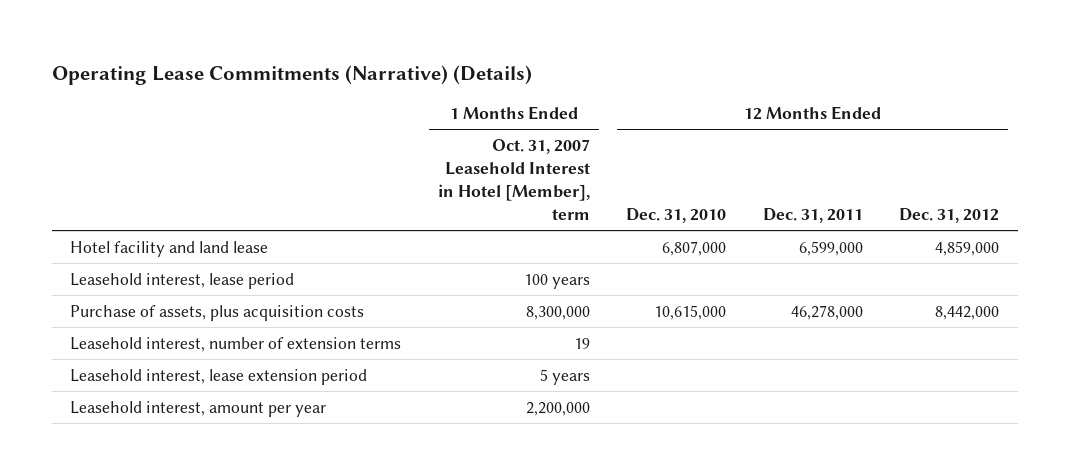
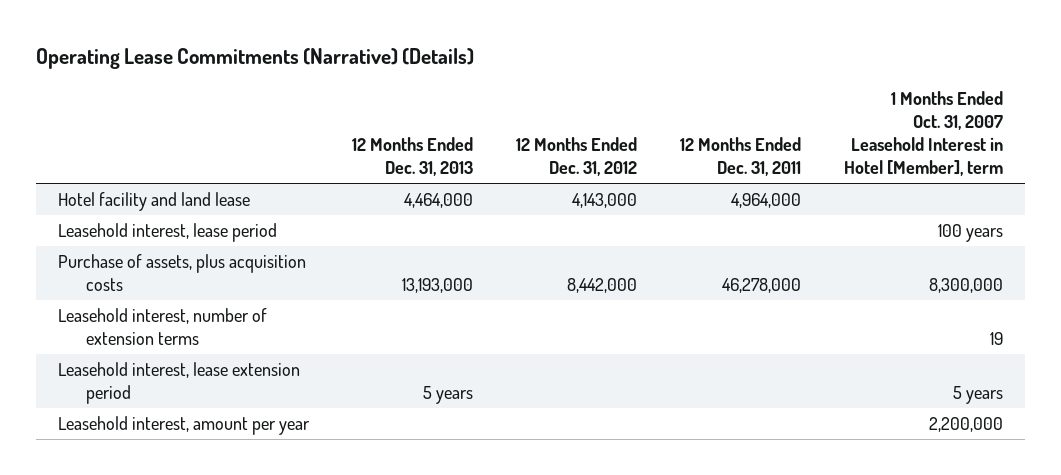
[626,208,727,224] Dec. 31, 2010 -> none
none -> [352,137,474,177] 12 Months Ended Dec. 31, 2013
[798,240,863,256] 6,599,000 -> [731,193,802,209] 4,964,000
[935,240,1000,256] 4,859,000 -> [572,193,638,209] 4,143,000

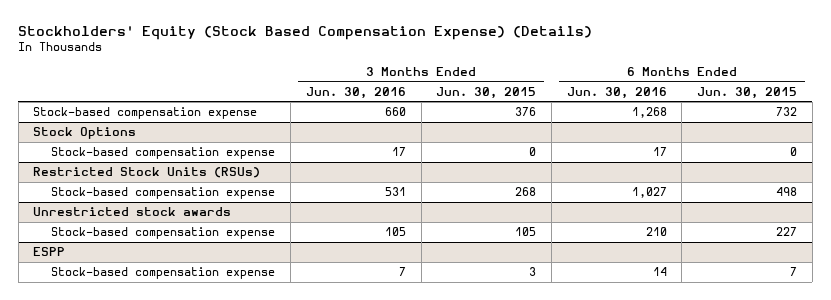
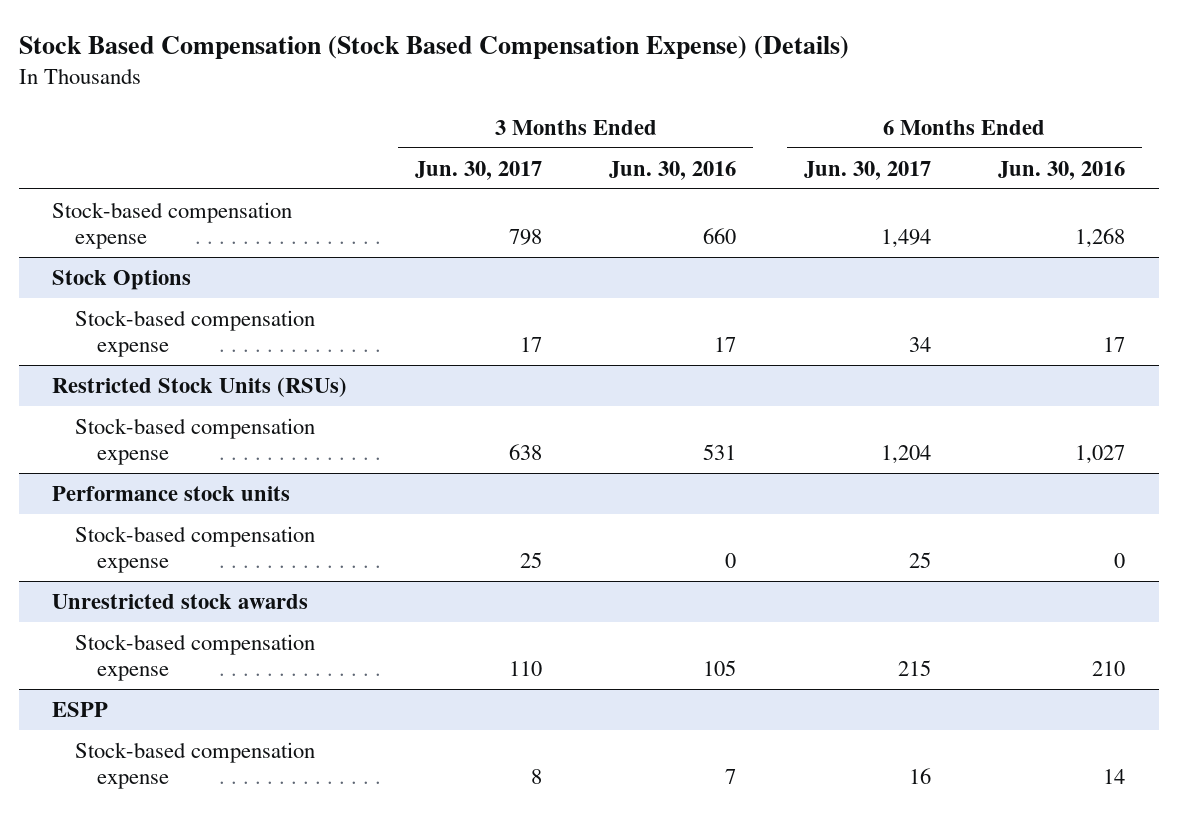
[18,25,593,40] Stockholders' Equity (Stock Based Compensation Expense) (Details) -> [18,35,849,59] Stock Based Compensation (Stock Based Compensation Expense) (Details)
[436,86,537,99] Jun. 30, 2015 -> none
[697,86,798,99] Jun. 30, 2015 -> none
none -> [414,160,542,180] Jun. 30, 2017
none -> [803,160,931,180] Jun. 30, 2017
none -> [52,486,291,502] Performance stock units
none -> [74,526,315,574] Stock-based compensation expense

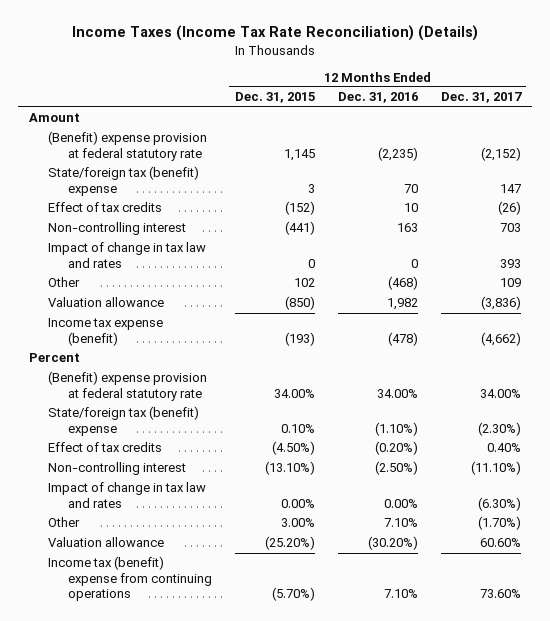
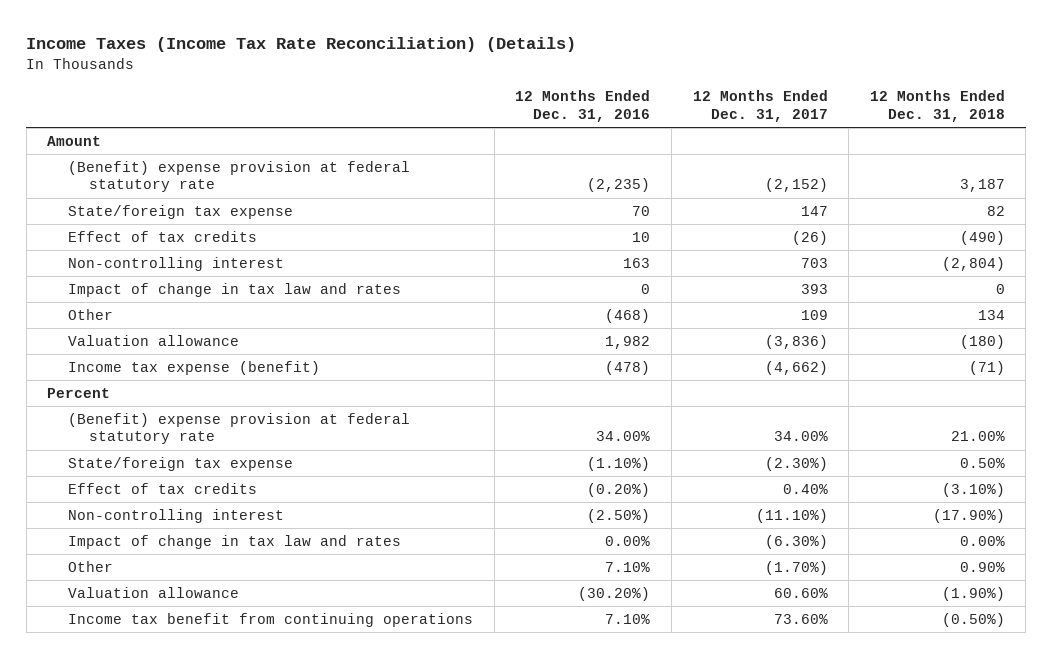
[234,92,315,104] Dec. 31, 2015 -> none
none -> [869,90,1005,122] 12 Months Ended Dec. 31, 2018
[48,166,200,196] State/foreign tax (benefit) expense -> [68,204,294,219] State/foreign tax expense
[48,406,200,436] State/foreign tax (benefit) expense -> [68,456,294,471] State/foreign tax expense
[48,556,212,601] Income tax (benefit) expense from continuing operations -> [68,612,474,627] Income tax benefit from continuing operations

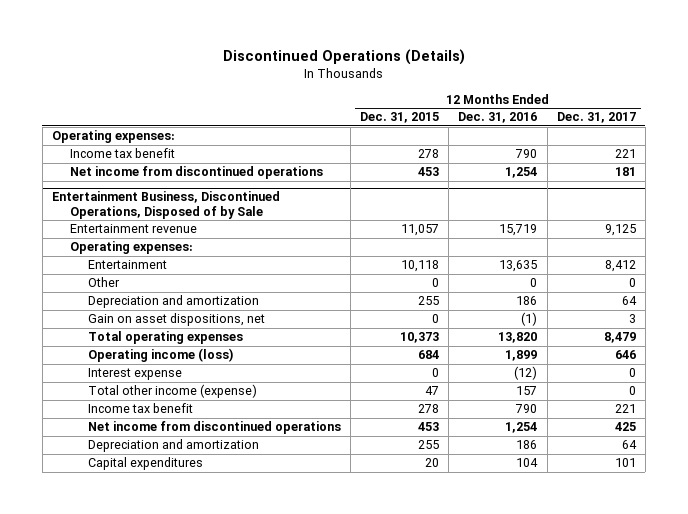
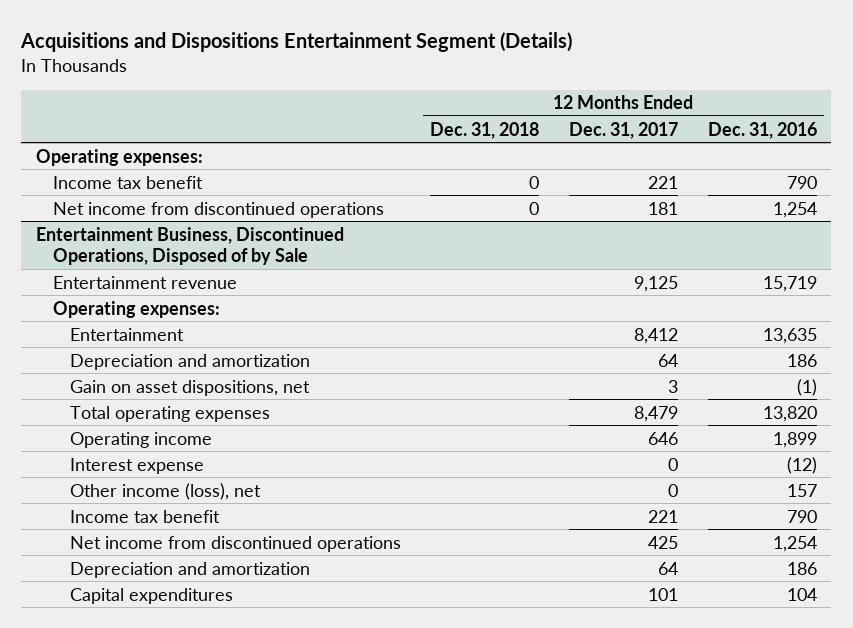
[222,49,465,66] Discontinued Operations (Details) -> [20,32,573,53] Acquisitions and Dispositions Entertainment Segment (Details)
[360,112,440,124] Dec. 31, 2015 -> none
none -> [430,121,540,139] Dec. 31, 2018
[87,277,120,288] Other -> none
[87,348,234,363] Operating income (loss) -> [69,431,212,448] Operating income
[87,384,257,399] Total other income (expense) -> [69,482,261,500] Other income (loss), net

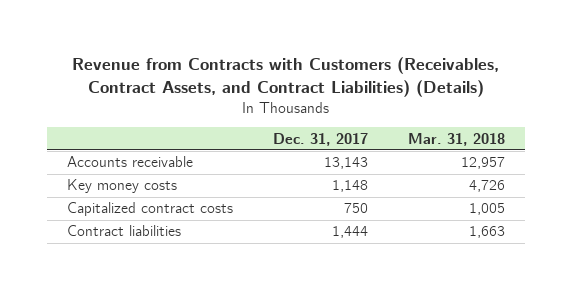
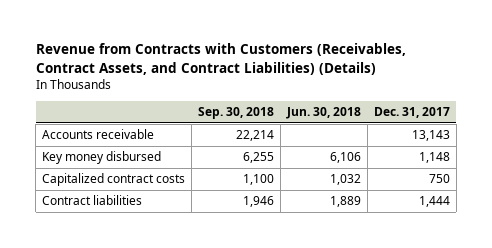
[407,132,505,146] Mar. 31, 2018 -> none
none -> [197,106,274,119] Sep. 30, 2018
none -> [285,106,361,119] Jun. 30, 2018
[67,179,178,194] Key money costs -> [42,151,162,165] Key money disbursed

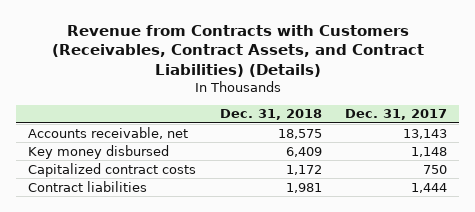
[197,106,274,119] Sep. 30, 2018 -> none
[285,106,361,119] Jun. 30, 2018 -> none
none -> [219,109,322,121] Dec. 31, 2018
[42,129,155,140] Accounts receivable -> [27,126,188,139] Accounts receivable, net

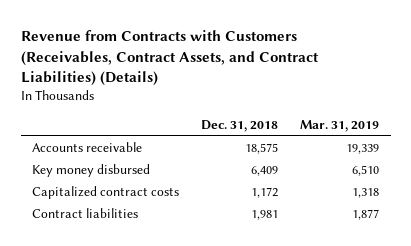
[345,109,448,121] Dec. 31, 2017 -> none
none -> [300,119,380,132] Mar. 31, 2019
[27,126,188,139] Accounts receivable, net -> [31,142,142,153] Accounts receivable

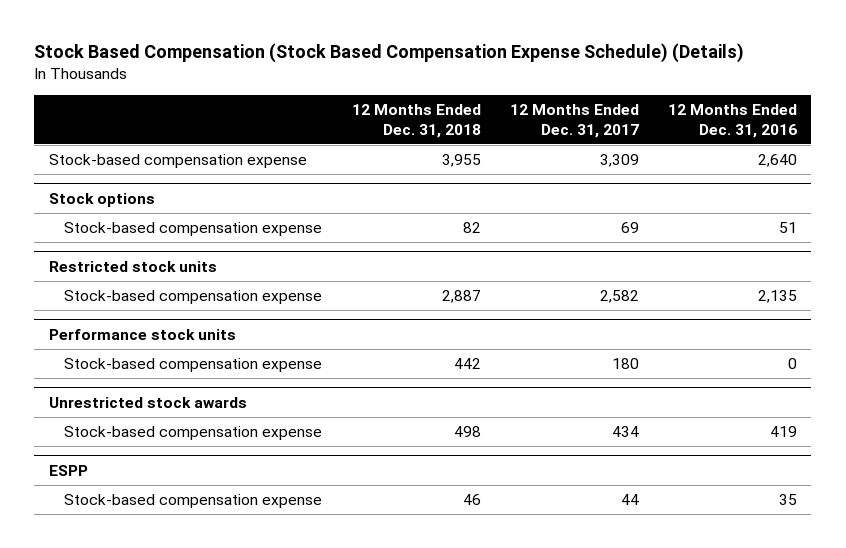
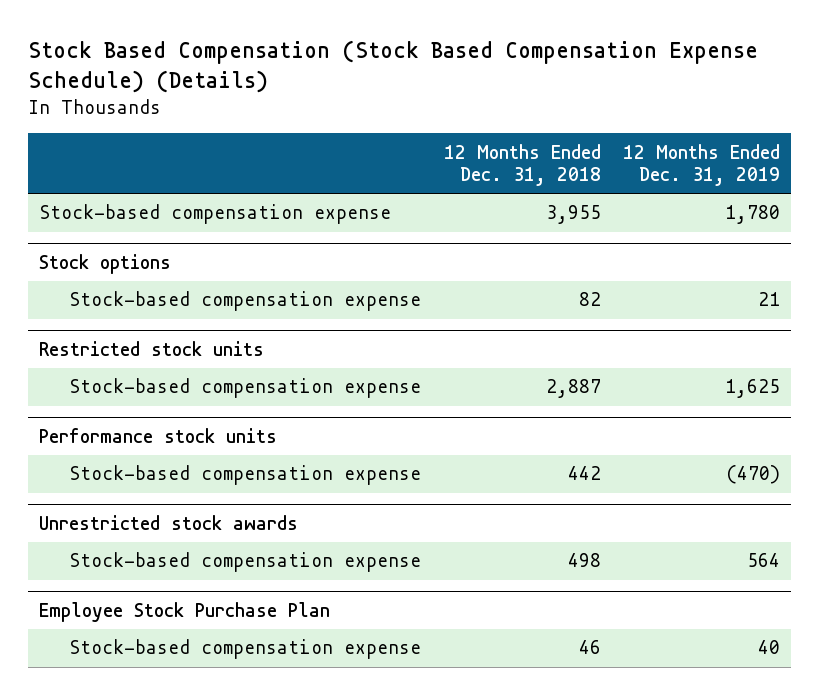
[509,103,639,138] 12 Months Ended Dec. 31, 2017 -> none
[667,103,797,138] 12 Months Ended Dec. 31, 2016 -> none
none -> [623,143,781,186] 12 Months Ended Dec. 31, 2019
[48,465,88,477] ESPP -> [39,601,331,622] Employee Stock Purchase Plan

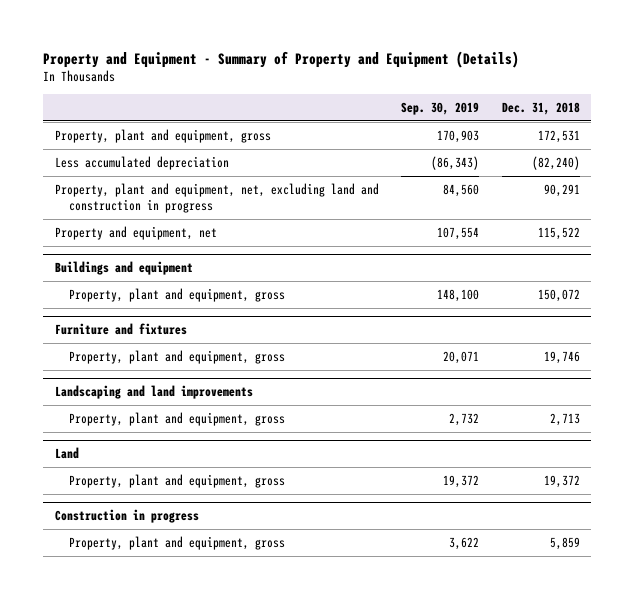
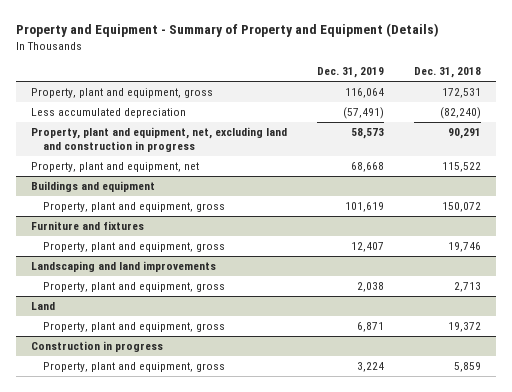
[401,102,480,116] Sep. 30, 2019 -> none
none -> [316,67,384,79] Dec. 31, 2019
[54,225,217,240] Property and equipment, net -> [31,162,200,173] Property, plant and equipment, net

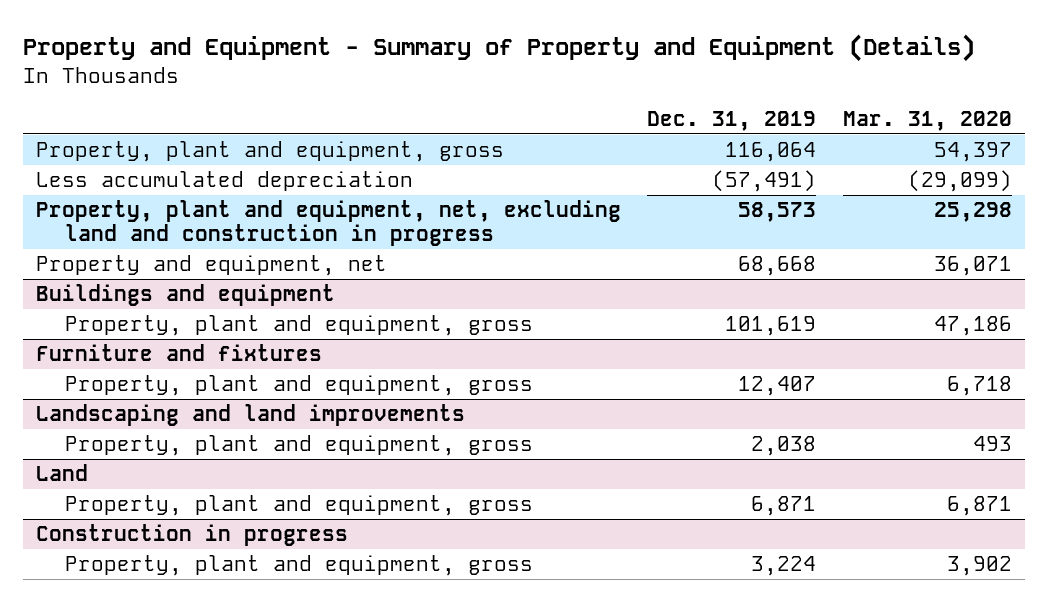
[413,67,481,79] Dec. 31, 2018 -> none
none -> [842,110,1012,131] Mar. 31, 2020
[31,162,200,173] Property, plant and equipment, net -> [35,255,387,277] Property and equipment, net

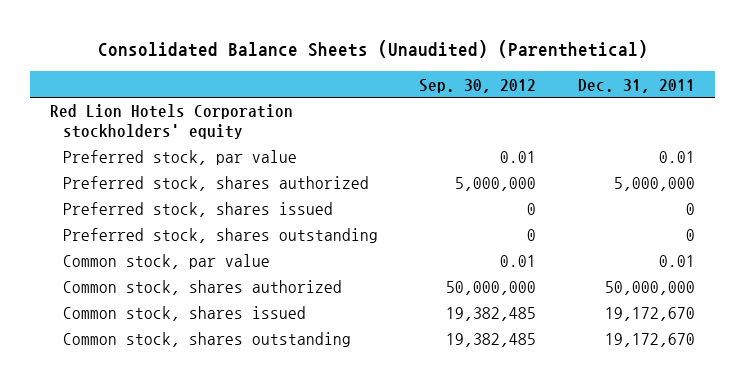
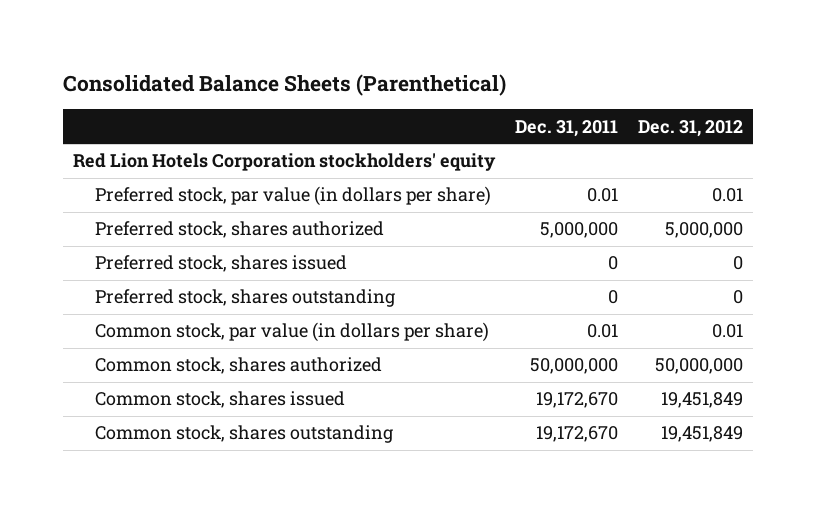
[97,40,648,59] Consolidated Balance Sheets (Unaudited) (Parenthetical) -> [63,74,507,97] Consolidated Balance Sheets (Parenthetical)
[419,78,537,93] Sep. 30, 2012 -> none
none -> [638,119,744,137] Dec. 31, 2012
[62,150,297,166] Preferred stock, par value -> [94,186,491,207] Preferred stock, par value (in dollars per share)
[62,254,270,270] Common stock, par value -> [94,322,489,343] Common stock, par value (in dollars per share)

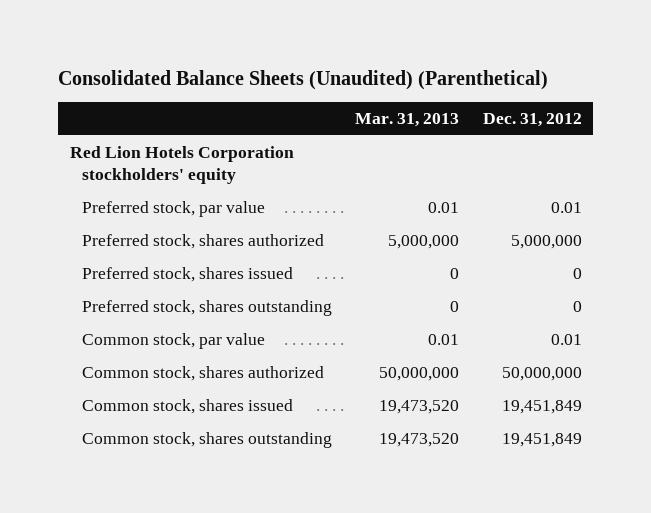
[63,74,507,97] Consolidated Balance Sheets (Parenthetical) -> [57,69,548,90] Consolidated Balance Sheets (Unaudited) (Parenthetical)
[515,119,619,137] Dec. 31, 2011 -> none
none -> [355,113,460,128] Mar. 31, 2013
[94,186,491,207] Preferred stock, par value (in dollars per share) -> [81,201,265,218] Preferred stock, par value
[94,322,489,343] Common stock, par value (in dollars per share) -> [81,333,265,350] Common stock, par value

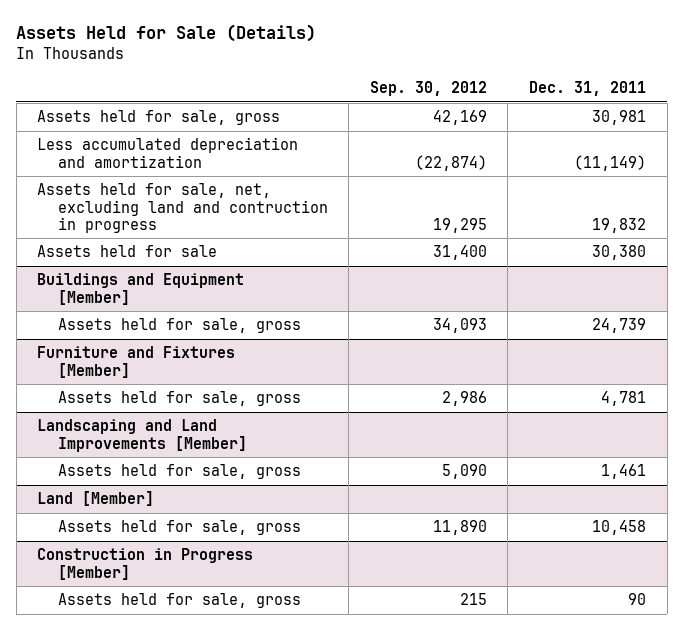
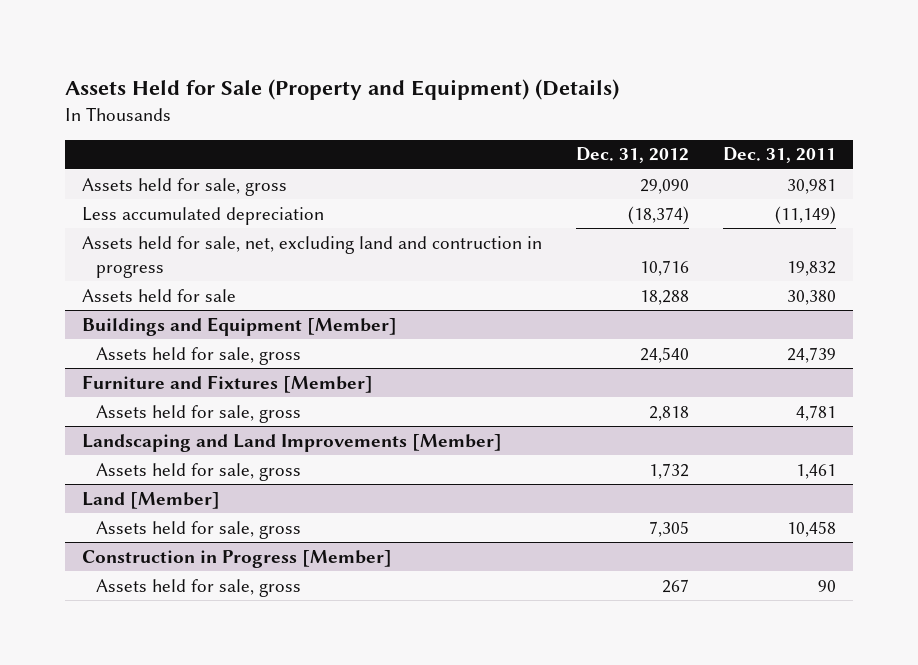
[16,24,317,43] Assets Held for Sale (Details) -> [65,78,620,100] Assets Held for Sale (Property and Equipment) (Details)
[369,81,487,97] Sep. 30, 2012 -> none
none -> [575,147,689,164] Dec. 31, 2012
[37,137,299,168] Less accumulated depreciation and amortization -> [82,206,325,225] Less accumulated depreciation

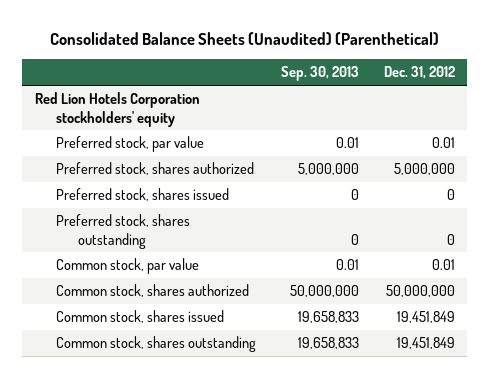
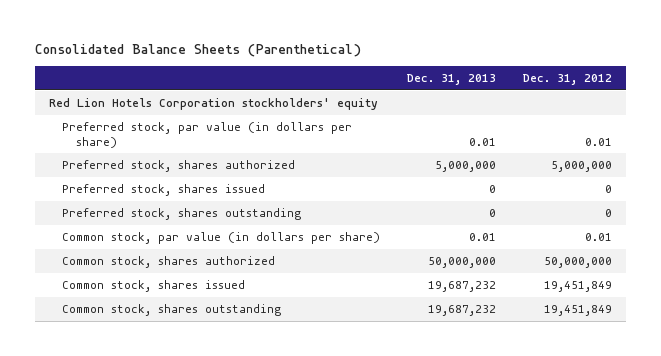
[49,31,439,45] Consolidated Balance Sheets (Unaudited) (Parenthetical) -> [35,43,362,57] Consolidated Balance Sheets (Parenthetical)
[280,66,359,82] Sep. 30, 2013 -> none
none -> [407,74,497,86] Dec. 31, 2013
[56,136,205,153] Preferred stock, par value -> [62,121,353,148] Preferred stock, par value (in dollars per share)
[56,258,200,275] Common stock, par value -> [62,231,381,244] Common stock, par value (in dollars per share)

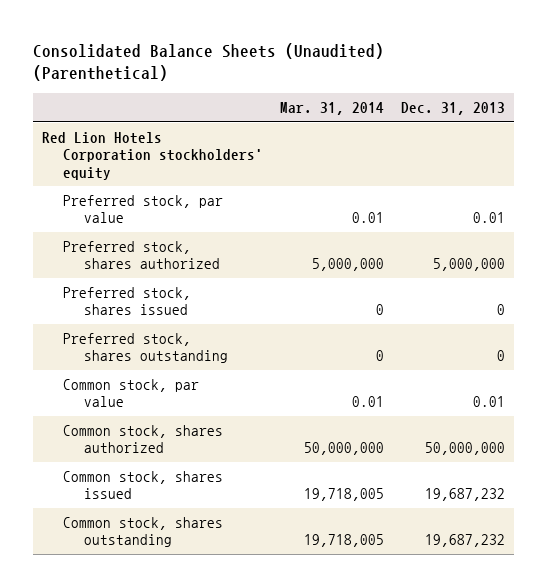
[35,43,362,57] Consolidated Balance Sheets (Parenthetical) -> [33,42,385,82] Consolidated Balance Sheets (Unaudited) (Parenthetical)
[523,74,613,86] Dec. 31, 2012 -> none
none -> [280,101,385,115] Mar. 31, 2014
[62,121,353,148] Preferred stock, par value (in dollars per share) -> [62,194,223,224] Preferred stock, par value
[62,231,381,244] Common stock, par value (in dollars per share) -> [62,378,199,408] Common stock, par value

